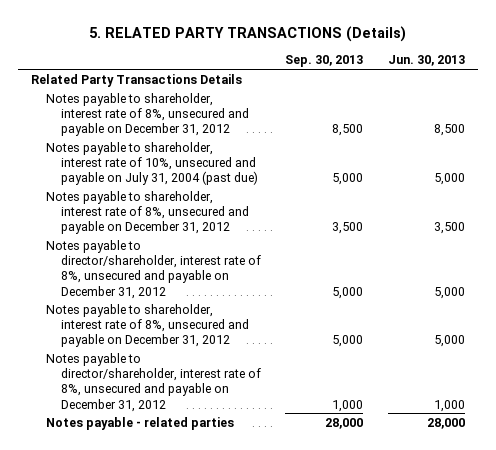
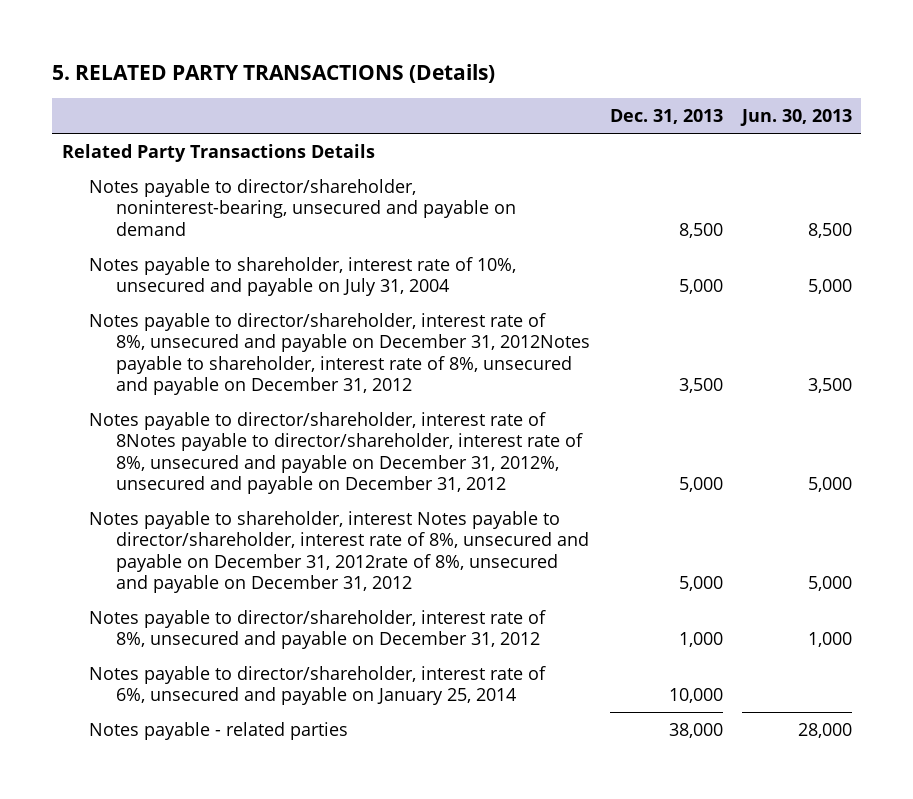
[285,55,364,68] Sep. 30, 2013 -> none
none -> [609,109,723,125] Dec. 31, 2013
[45,92,249,137] Notes payable to shareholder, interest rate of 8%, unsecured and payable on December 31, 2012 -> [89,178,517,236] Notes payable to director/shareholder, noninterest-bearing, unsecured and payable on demand
[45,141,258,186] Notes payable to shareholder, interest rate of 10%, unsecured and payable on July 31, 2004 (past due) -> [89,256,517,297] Notes payable to shareholder, interest rate of 10%, unsecured and payable on July 31, 2004
[45,190,249,235] Notes payable to shareholder, interest rate of 8%, unsecured and payable on December 31, 2012 -> [89,312,591,395] Notes payable to director/shareholder, interest rate of 8%, unsecured and payable on December 31, 2012Notes payable to shareholder, interest rate of 8%, unsecured and payable on December 31, 2012
[45,239,261,299] Notes payable to director/shareholder, interest rate of 8%, unsecured and payable on December 31, 2012 -> [89,411,584,494] Notes payable to director/shareholder, interest rate of 8Notes payable to director/shareholder, interest rate of 8%, unsecured and payable on December 31, 2012%, unsecured and payable on December 31, 2012
[45,303,249,348] Notes payable to shareholder, interest rate of 8%, unsecured and payable on December 31, 2012 -> [89,510,590,593] Notes payable to shareholder, interest Notes payable to director/shareholder, interest rate of 8%, unsecured and payable on December 31, 2012rate of 8%, unsecured and payable on December 31, 2012
none -> [89,665,547,706] Notes payable to director/shareholder, interest rate of 6%, unsecured and payable on January 25, 2014

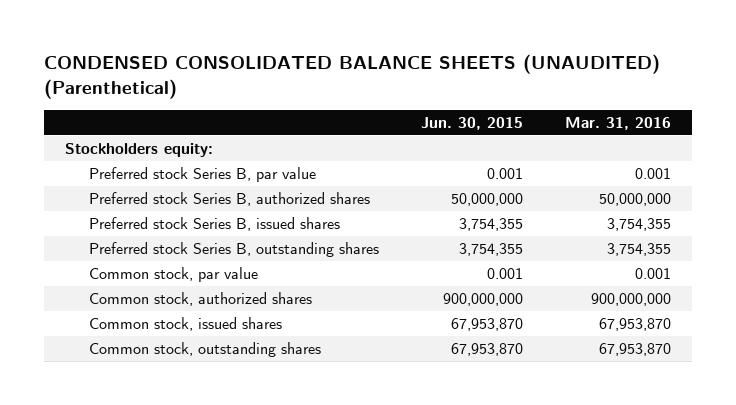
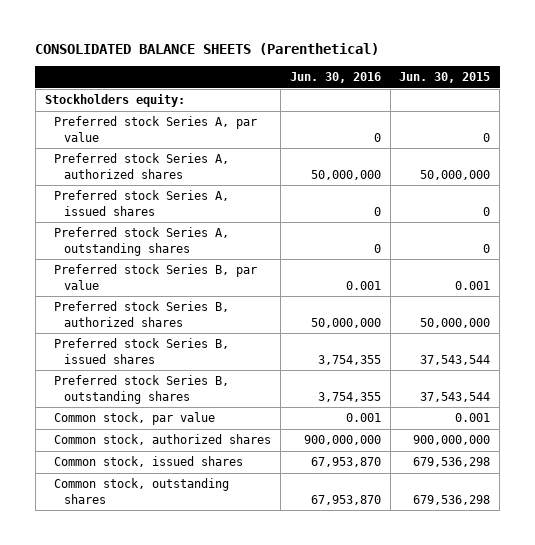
[43,53,660,99] CONDENSED CONSOLIDATED BALANCE SHEETS (UNAUDITED) (Parenthetical) -> [35,42,380,55] CONSOLIDATED BALANCE SHEETS (Parenthetical)
[564,116,671,130] Mar. 31, 2016 -> none
none -> [289,72,381,84] Jun. 30, 2016
none -> [54,116,258,142] Preferred stock Series A, par value
none -> [54,153,230,179] Preferred stock Series A, authorized shares
none -> [54,190,230,216] Preferred stock Series A, issued shares
none -> [54,227,230,256] Preferred stock Series A, outstanding shares
[458,218,523,232] 3,754,355 -> [420,354,491,365] 37,543,544
[458,243,523,257] 3,754,355 -> [420,391,491,402] 37,543,544
[450,318,523,332] 67,953,870 -> [413,457,491,468] 679,536,298
[450,343,523,357] 67,953,870 -> [413,494,491,505] 679,536,298

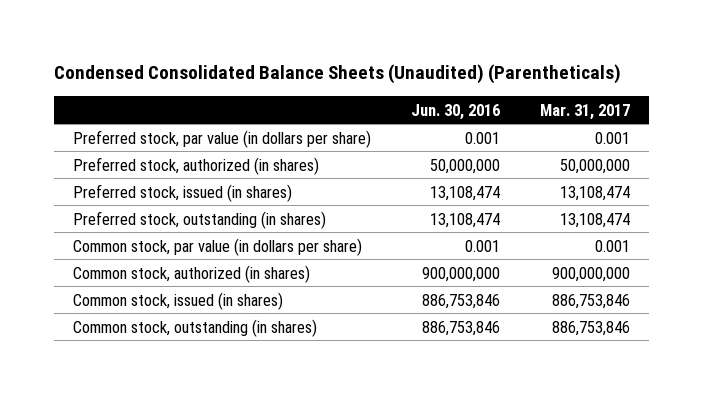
[35,42,380,55] CONSOLIDATED BALANCE SHEETS (Parenthetical) -> [53,64,621,85] Condensed Consolidated Balance Sheets (Unaudited) (Parentheticals)
[399,72,491,84] Jun. 30, 2015 -> none
none -> [539,103,630,120] Mar. 31, 2017
[44,94,185,108] Stockholders equity: -> none
[54,264,258,290] Preferred stock Series B, par value -> none
[54,301,230,327] Preferred stock Series B, authorized shares -> none
[54,338,230,364] Preferred stock Series B, issued shares -> none
[54,375,230,404] Preferred stock Series B, outstanding shares -> none
[54,116,258,142] Preferred stock Series A, par value -> [73,129,372,148] Preferred stock, par value (in dollars per share)
[373,132,381,142] 0 -> [464,131,500,144] 0.001
[54,153,230,179] Preferred stock Series A, authorized shares -> [73,156,320,175] Preferred stock, authorized (in shares)
[54,190,230,216] Preferred stock Series A, issued shares -> [73,183,293,202] Preferred stock, issued (in shares)
[373,206,381,216] 0 -> [429,185,500,201] 13,108,474
[54,227,230,256] Preferred stock Series A, outstanding shares -> [73,210,327,229] Preferred stock, outstanding (in shares)
[373,243,381,253] 0 -> [429,212,500,228] 13,108,474
[54,412,216,426] Common stock, par value -> [73,237,363,256] Common stock, par value (in dollars per share)
[54,434,272,446] Common stock, authorized shares -> [73,264,311,283] Common stock, authorized (in shares)
[54,456,244,468] Common stock, issued shares -> [73,291,284,310] Common stock, issued (in shares)
[310,457,381,468] 67,953,870 -> [421,293,500,309] 886,753,846
[54,478,230,504] Common stock, outstanding shares -> [73,318,318,337] Common stock, outstanding (in shares)
[310,494,381,505] 67,953,870 -> [421,320,500,336] 886,753,846

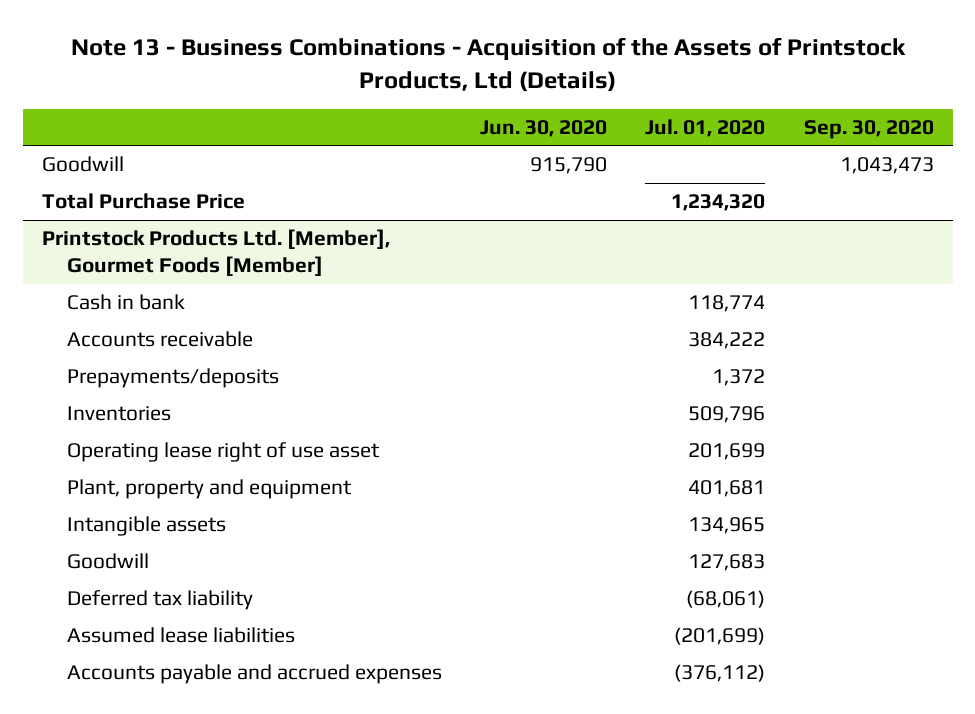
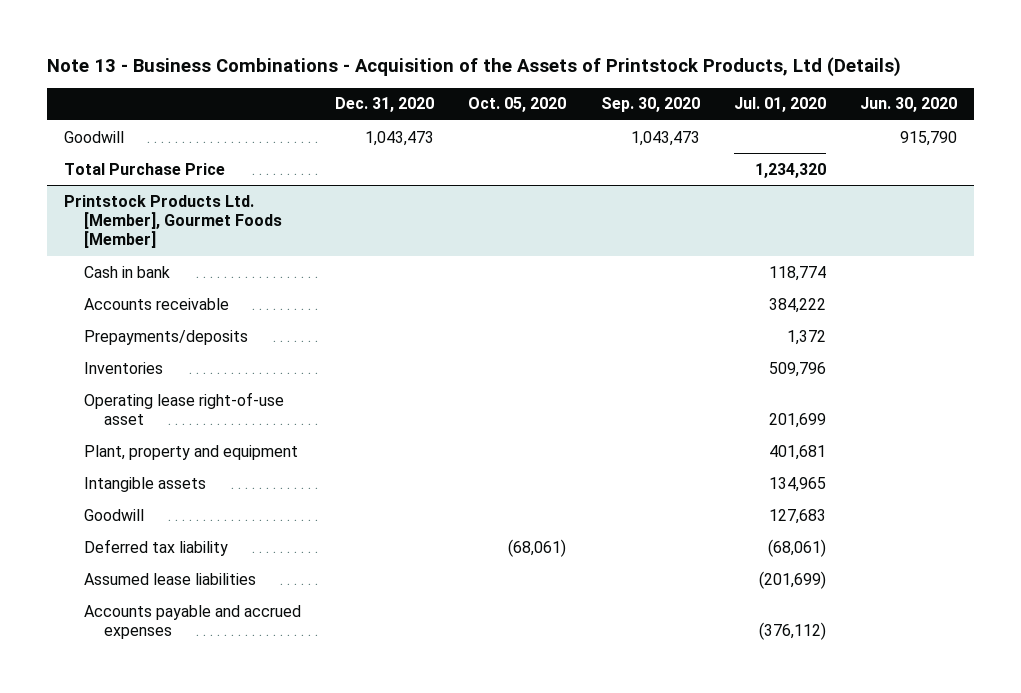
none -> [335,97,435,113] Dec. 31, 2020
none -> [468,97,567,113] Oct. 05, 2020
[67,442,381,463] Operating lease right of use asset -> [84,391,285,425] Operating lease right-of-use asset

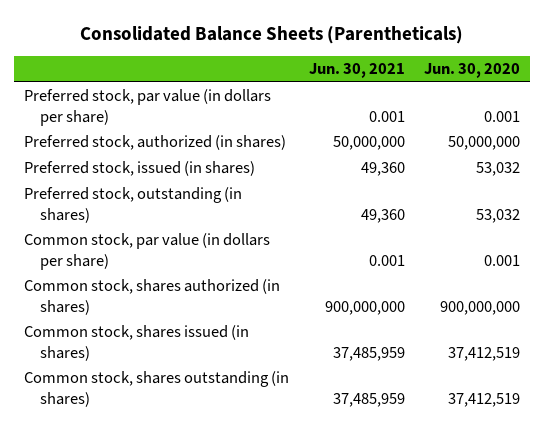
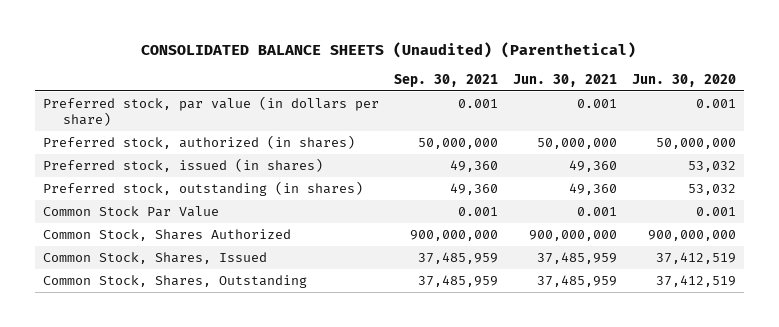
[80,25,464,44] Consolidated Balance Sheets (Parentheticals) -> [141,42,637,59] CONSOLIDATED BALANCE SHEETS (Unaudited) (Parenthetical)
none -> [393,73,498,87] Sep. 30, 2021
[24,233,271,270] Common stock, par value (in dollars per share) -> [42,205,219,217] Common Stock Par Value
[24,279,281,315] Common stock, shares authorized (in shares) -> [42,228,291,241] Common Stock, Shares Authorized
[24,325,250,361] Common stock, shares issued (in shares) -> [42,251,267,264] Common Stock, Shares, Issued
[24,371,290,407] Common stock, shares outstanding (in shares) -> [42,274,307,288] Common Stock, Shares, Outstanding

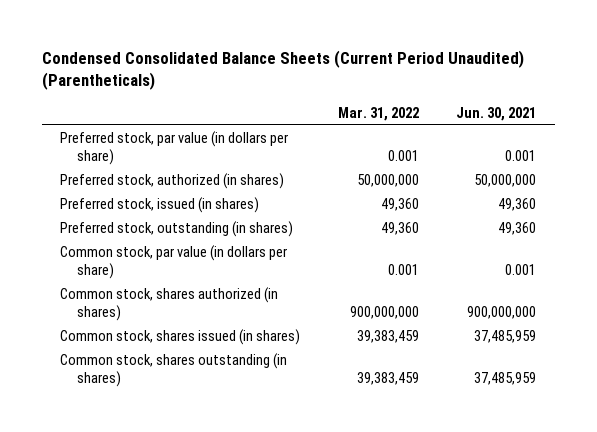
[141,42,637,59] CONSOLIDATED BALANCE SHEETS (Unaudited) (Parenthetical) -> [41,50,524,91] Condensed Consolidated Balance Sheets (Current Period Unaudited) (Parentheticals)
[393,73,498,87] Sep. 30, 2021 -> none
[632,73,737,87] Jun. 30, 2020 -> none
none -> [337,106,419,121] Mar. 31, 2022
[42,205,219,217] Common Stock Par Value -> [60,245,288,280] Common stock, par value (in dollars per share)
[42,228,291,241] Common Stock, Shares Authorized -> [60,287,279,322] Common stock, shares authorized (in shares)
[42,251,267,264] Common Stock, Shares, Issued -> [60,329,301,346] Common stock, shares issued (in shares)
[42,274,307,288] Common Stock, Shares, Outstanding -> [60,353,288,388] Common stock, shares outstanding (in shares)

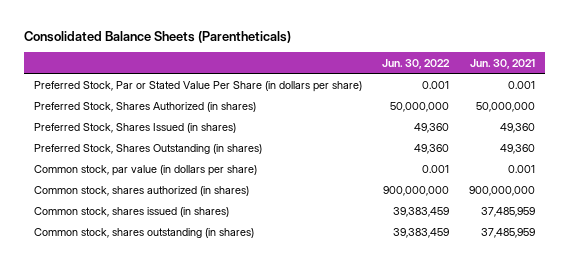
[41,50,524,91] Condensed Consolidated Balance Sheets (Current Period Unaudited) (Parentheticals) -> [23,30,291,43] Consolidated Balance Sheets (Parentheticals)
[337,106,419,121] Mar. 31, 2022 -> none
none -> [381,58,450,69] Jun. 30, 2022
[60,131,289,166] Preferred stock, par value (in dollars per share) -> [33,80,362,92] Preferred Stock, Par or Stated Value Per Share (in dollars per share)
[60,173,285,190] Preferred stock, authorized (in shares) -> [33,101,256,112] Preferred Stock, Shares Authorized (in shares)
[60,197,260,214] Preferred stock, issued (in shares) -> [33,122,236,133] Preferred Stock, Shares Issued (in shares)
[60,221,294,238] Preferred stock, outstanding (in shares) -> [33,143,262,154] Preferred Stock, Shares Outstanding (in shares)

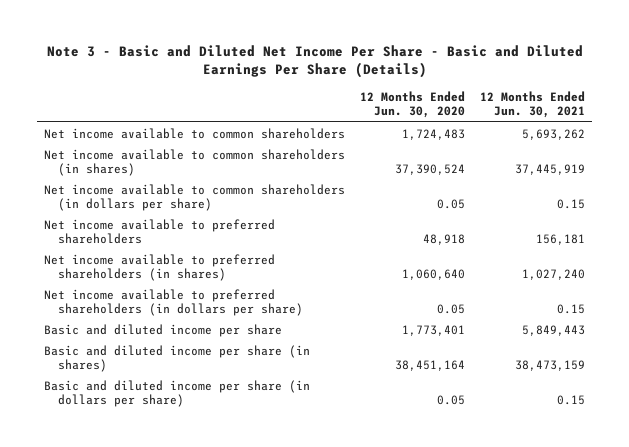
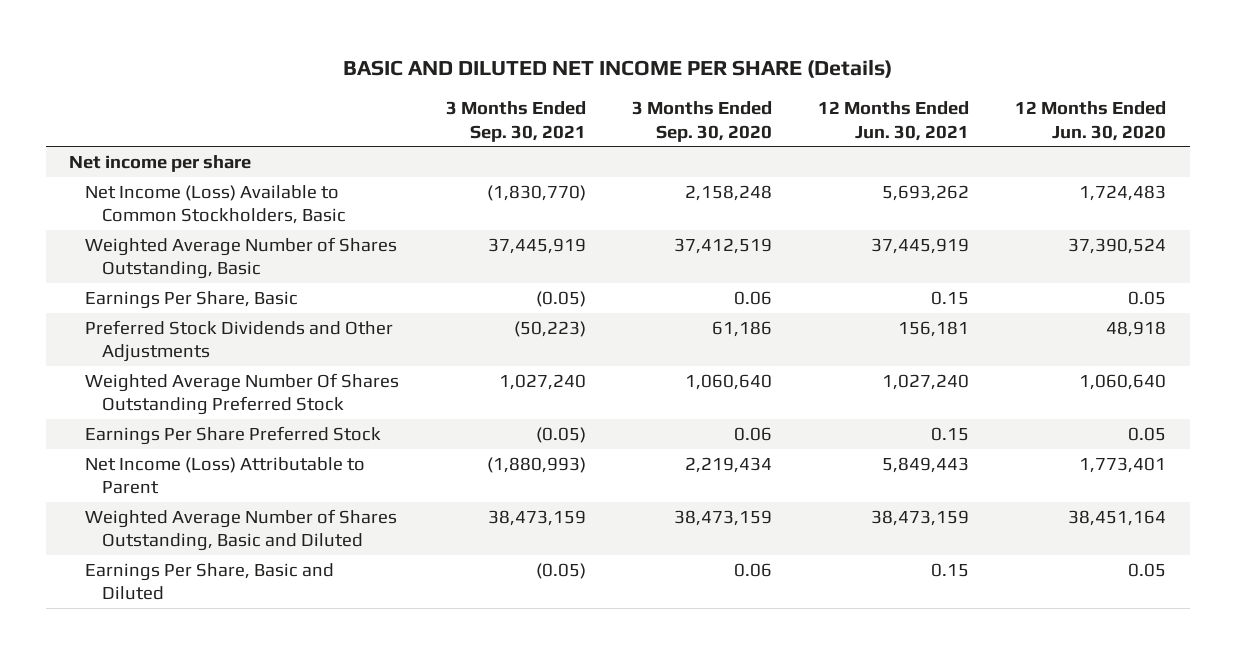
[46,44,583,79] Note 3 - Basic and Diluted Net Income Per Share - Basic and Diluted Earnings Per Share (Details) -> [342,59,892,79] BASIC AND DILUTED NET INCOME PER SHARE (Details)
none -> [445,101,586,142] 3 Months Ended Sep. 30, 2021
none -> [631,101,772,142] 3 Months Ended Sep. 30, 2020
none -> [69,154,252,172] Net income per share
[44,127,346,139] Net income available to common shareholders -> [85,184,346,225] Net Income (Loss) Available to Common Stockholders, Basic
[44,148,346,176] Net income available to common shareholders (in shares) -> [85,236,398,280] Weighted Average Number of Shares Outstanding, Basic
[44,183,346,211] Net income available to common shareholders (in dollars per share) -> [85,290,299,309] Earnings Per Share, Basic
[44,218,276,244] Net income available to preferred shareholders -> [85,319,394,363] Preferred Stock Dividends and Other Adjustments
[44,253,276,281] Net income available to preferred shareholders (in shares) -> [85,372,400,416] Weighted Average Number Of Shares Outstanding Preferred Stock
[44,288,303,316] Net income available to preferred shareholders (in dollars per share) -> [85,425,382,445] Earnings Per Share Preferred Stock
[44,323,283,337] Basic and diluted income per share -> [85,456,366,495] Net Income (Loss) Attributable to Parent
[44,344,311,372] Basic and diluted income per share (in shares) -> [85,508,398,552] Weighted Average Number of Shares Outstanding, Basic and Diluted
[44,379,311,407] Basic and diluted income per share (in dollars per share) -> [85,562,335,601] Earnings Per Share, Basic and Diluted

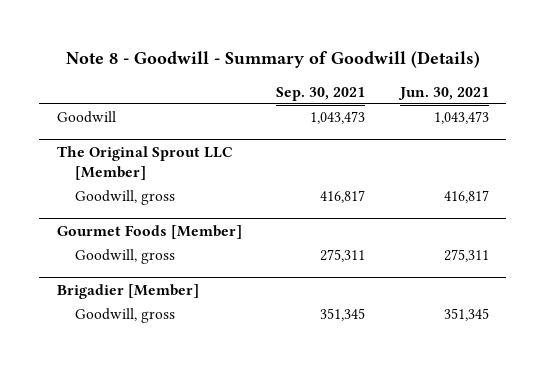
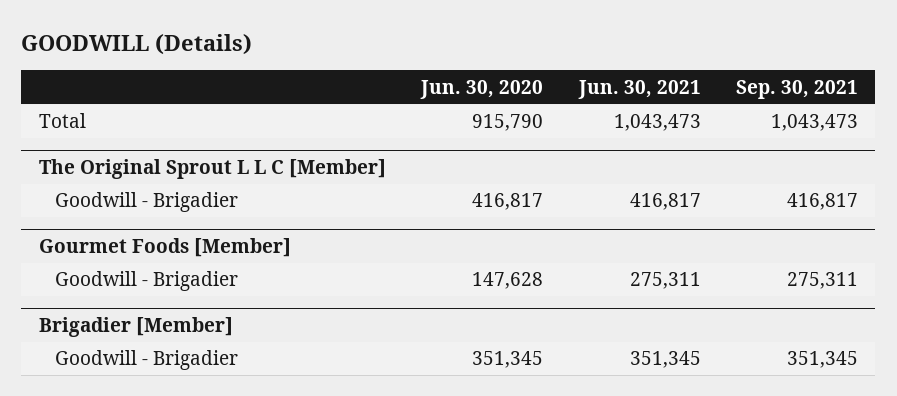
[65,50,480,68] Note 8 - Goodwill - Summary of Goodwill (Details) -> [21,34,253,56] GOODWILL (Details)
none -> [420,79,544,99] Jun. 30, 2020
[56,111,116,124] Goodwill -> [38,113,86,129] Total
[56,146,233,181] The Original Sprout LLC [Member] -> [38,158,386,179] The Original Sprout L L C [Member]
[74,190,175,206] Goodwill, gross -> [54,192,238,213] Goodwill - Brigadier
[74,249,175,265] Goodwill, gross -> [54,271,238,292] Goodwill - Brigadier
[74,308,175,324] Goodwill, gross -> [54,350,238,371] Goodwill - Brigadier

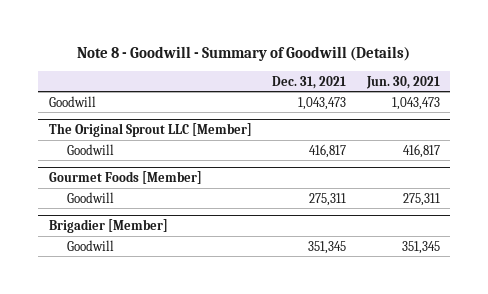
[21,34,253,56] GOODWILL (Details) -> [77,46,411,62] Note 8 - Goodwill - Summary of Goodwill (Details)
[420,79,544,99] Jun. 30, 2020 -> none
[735,79,858,99] Sep. 30, 2021 -> none
none -> [272,75,347,89] Dec. 31, 2021
[38,113,86,129] Total -> [48,95,96,107] Goodwill
[38,158,386,179] The Original Sprout L L C [Member] -> [48,123,252,138] The Original Sprout LLC [Member]
[54,192,238,213] Goodwill - Brigadier -> [67,143,115,155] Goodwill
[54,271,238,292] Goodwill - Brigadier -> [67,191,115,203] Goodwill
[54,350,238,371] Goodwill - Brigadier -> [67,239,115,251] Goodwill

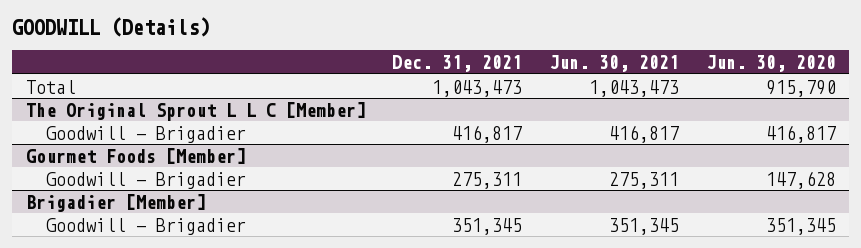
[77,46,411,62] Note 8 - Goodwill - Summary of Goodwill (Details) -> [12,17,211,38] GOODWILL (Details)
none -> [705,54,836,72] Jun. 30, 2020
[48,95,96,107] Goodwill -> [25,79,76,94] Total
[48,123,252,138] The Original Sprout LLC [Member] -> [25,101,366,121] The Original Sprout L L C [Member]
[67,143,115,155] Goodwill -> [46,125,247,143] Goodwill - Brigadier
[67,191,115,203] Goodwill -> [46,171,247,189] Goodwill - Brigadier
[67,239,115,251] Goodwill -> [46,217,247,235] Goodwill - Brigadier

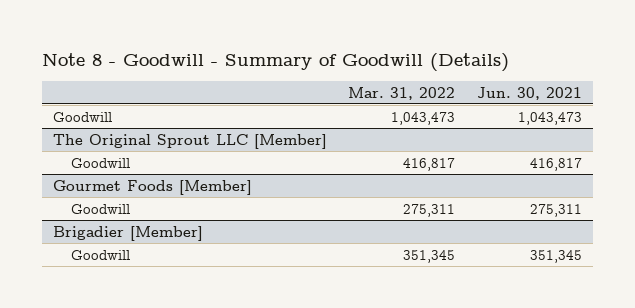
[12,17,211,38] GOODWILL (Details) -> [42,52,510,72] Note 8 - Goodwill - Summary of Goodwill (Details)
[392,54,523,72] Dec. 31, 2021 -> none
[705,54,836,72] Jun. 30, 2020 -> none
none -> [348,86,456,100] Mar. 31, 2022
[25,79,76,94] Total -> [52,111,112,122] Goodwill
[25,101,366,121] The Original Sprout L L C [Member] -> [52,133,327,149] The Original Sprout LLC [Member]
[46,125,247,143] Goodwill - Brigadier -> [70,157,130,168] Goodwill
[46,171,247,189] Goodwill - Brigadier -> [70,203,130,214] Goodwill
[46,217,247,235] Goodwill - Brigadier -> [70,249,130,260] Goodwill

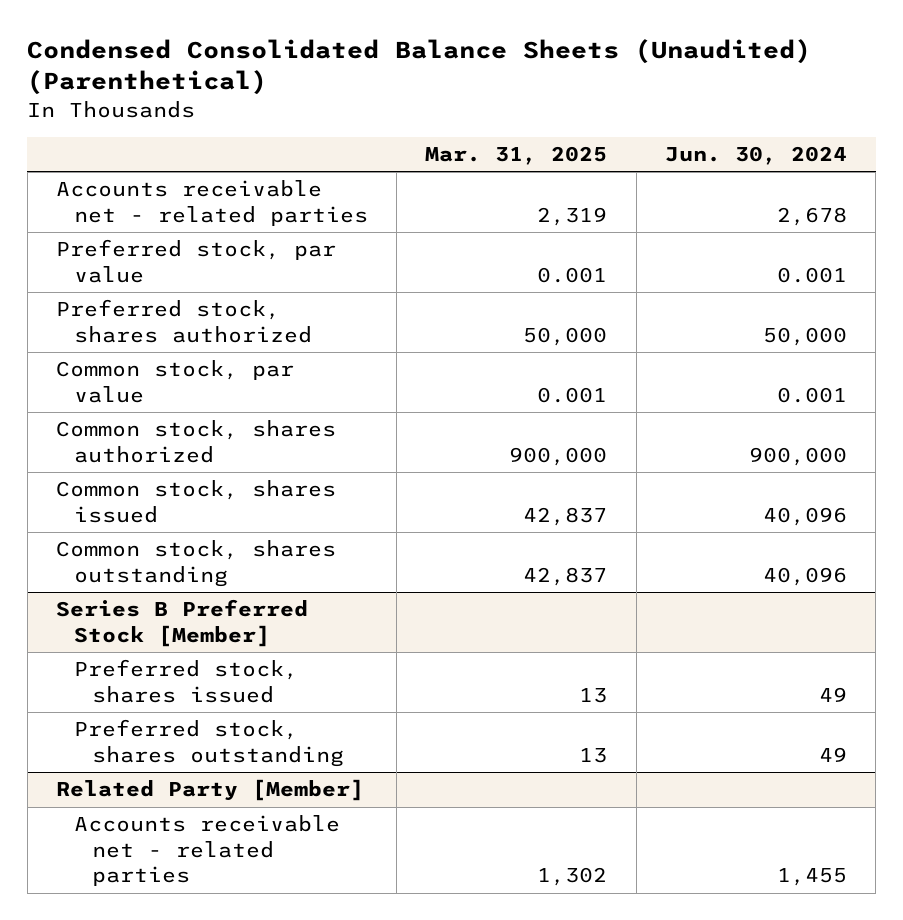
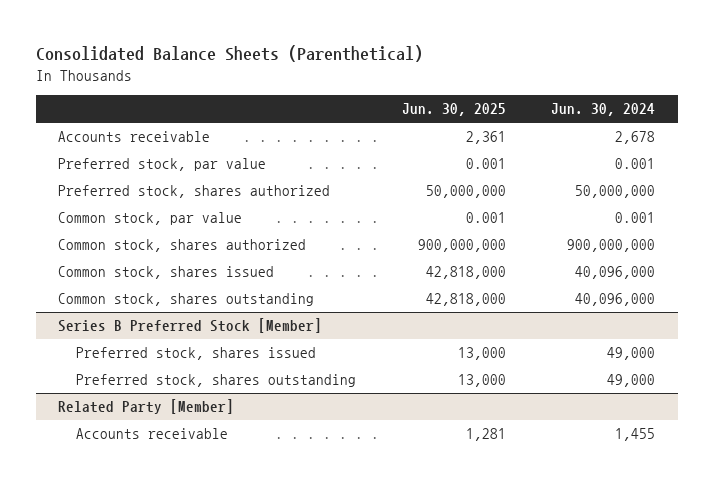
[27,39,812,96] Condensed Consolidated Balance Sheets (Unaudited) (Parenthetical) -> [35,45,423,63] Consolidated Balance Sheets (Parenthetical)
[425,145,608,165] Mar. 31, 2025 -> none
none -> [401,103,506,117] Jun. 30, 2025
[55,180,369,226] Accounts receivable net - related parties -> [58,131,211,143] Accounts receivable
[762,326,847,346] 50,000 -> [575,185,656,199] 50,000,000
[748,446,847,466] 900,000 -> [567,239,656,253] 900,000,000
[762,506,847,526] 40,096 -> [575,266,656,280] 40,096,000
[762,566,847,586] 40,096 -> [575,293,656,307] 40,096,000
[818,686,847,702] 49 -> [607,347,656,361] 49,000
[818,746,847,762] 49 -> [607,374,656,388] 49,000
[74,815,341,887] Accounts receivable net - related parties -> [75,428,228,440] Accounts receivable

